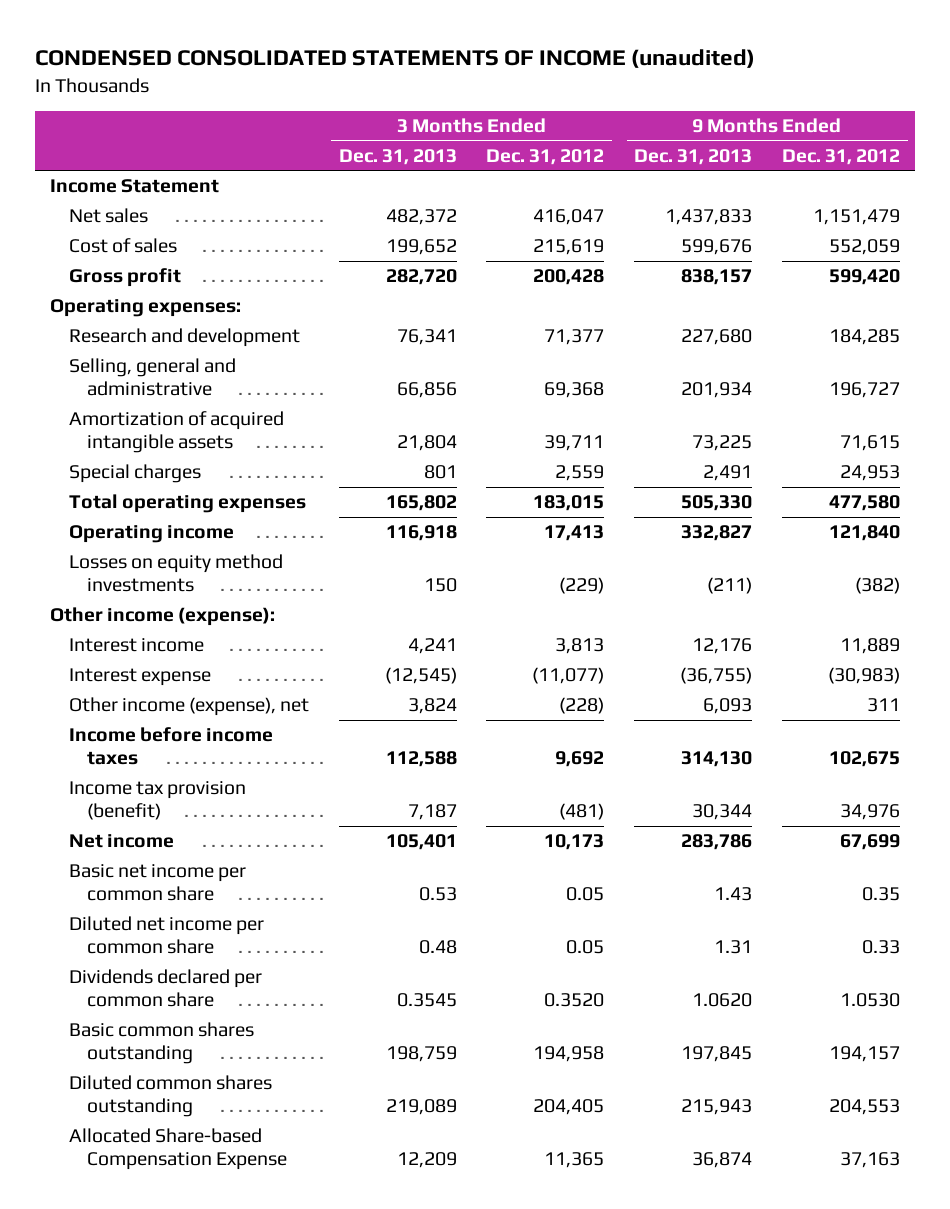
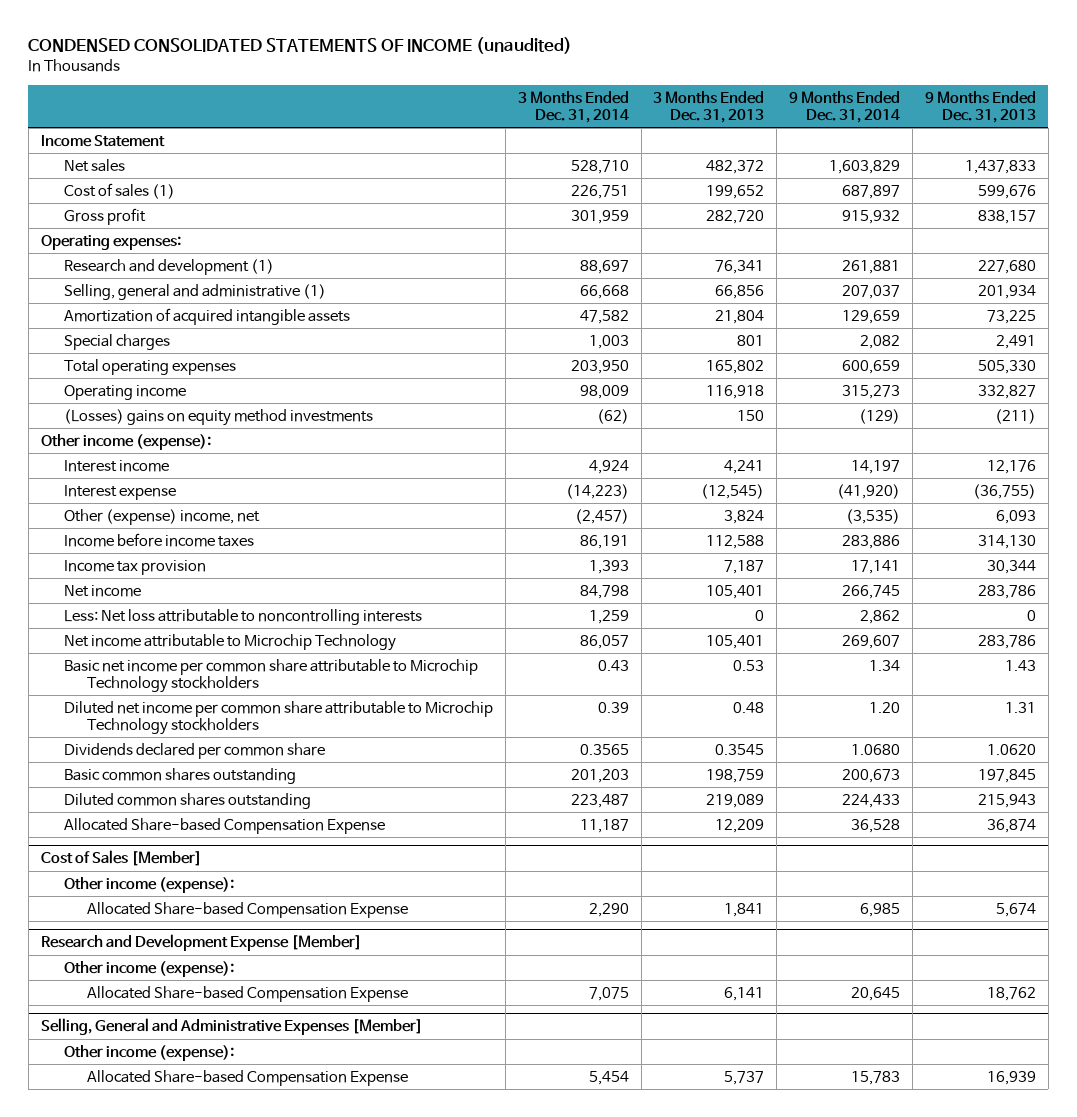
[486,148,605,165] Dec. 31, 2012 -> none
[782,148,901,165] Dec. 31, 2012 -> none
none -> [517,91,629,124] 3 Months Ended Dec. 31, 2014
none -> [789,91,901,124] 9 Months Ended Dec. 31, 2014
[68,238,177,254] Cost of sales -> [63,182,175,199] Cost of sales (1)
[68,328,300,348] Research and development -> [63,258,274,275] Research and development (1)
[68,358,236,397] Selling, general and administrative -> [63,283,326,300] Selling, general and administrative (1)
[68,554,283,593] Losses on equity method investments -> [63,408,373,426] (Losses) gains on equity method investments
[68,697,309,717] Other income (expense), net -> [63,508,260,525] Other (expense) income, net
[68,781,246,821] Income tax provision (benefit) -> [63,559,206,575] Income tax provision
none -> [63,608,422,625] Less: Net loss attributable to noncontrolling interests
none -> [63,633,396,651] Net income attributable to Microchip Technology
[68,864,246,902] Basic net income per common share -> [63,658,478,693] Basic net income per common share attributable to Microchip Technology stockholders
[68,916,264,955] Diluted net income per common share -> [63,700,493,735] Diluted net income per common share attributable to Microchip Technology stockholders
none -> [40,850,202,867] Cost of Sales [Member]
none -> [63,876,234,893] Other income (expense):
none -> [87,901,409,918] Allocated Share-based Compensation Expense
none -> [40,934,362,952] Research and Development Expense [Member]
none -> [63,960,234,977] Other income (expense):
none -> [87,985,409,1002] Allocated Share-based Compensation Expense
none -> [40,1018,423,1036] Selling, General and Administrative Expenses [Member]
none -> [63,1044,234,1061] Other income (expense):
none -> [87,1069,409,1086] Allocated Share-based Compensation Expense

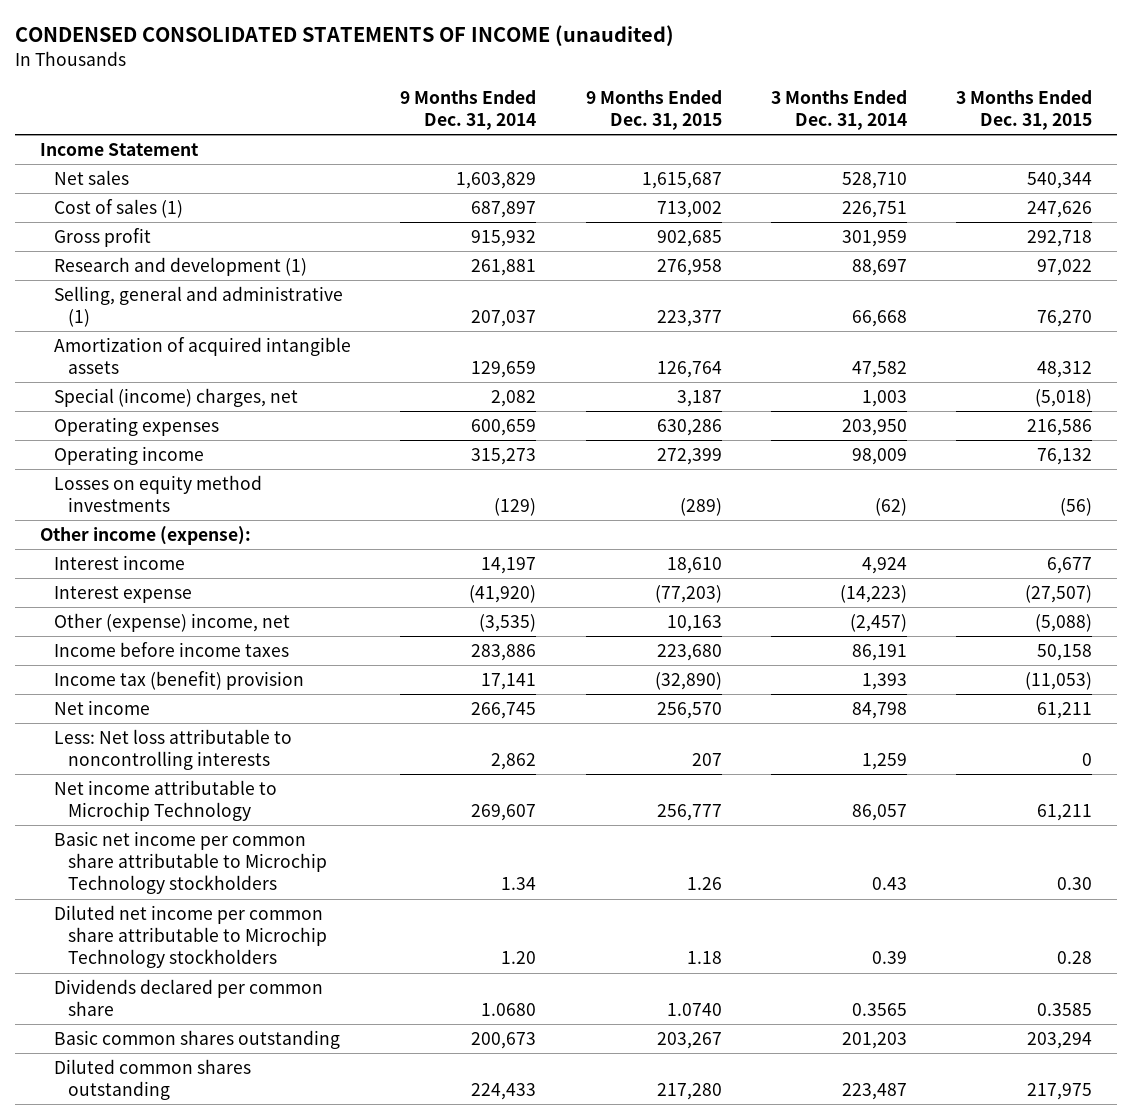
[653,91,765,124] 3 Months Ended Dec. 31, 2013 -> none
[924,91,1036,124] 9 Months Ended Dec. 31, 2013 -> none
none -> [585,89,722,130] 9 Months Ended Dec. 31, 2015
none -> [956,89,1093,130] 3 Months Ended Dec. 31, 2015
[40,234,181,250] Operating expenses: -> none
[63,333,170,350] Special charges -> [54,387,299,407] Special (income) charges, net
[63,358,236,375] Total operating expenses -> [54,416,220,436] Operating expenses
[63,408,373,426] (Losses) gains on equity method investments -> [54,474,263,513] Losses on equity method investments
[63,559,206,575] Income tax provision -> [54,670,305,690] Income tax (benefit) provision
[63,817,385,834] Allocated Share-based Compensation Expense -> none
[40,850,202,867] Cost of Sales [Member] -> none
[63,876,234,893] Other income (expense): -> none
[87,901,409,918] Allocated Share-based Compensation Expense -> none
[40,934,362,952] Research and Development Expense [Member] -> none
[63,960,234,977] Other income (expense): -> none
[87,985,409,1002] Allocated Share-based Compensation Expense -> none
[40,1018,423,1036] Selling, General and Administrative Expenses [Member] -> none
[63,1044,234,1061] Other income (expense): -> none
[87,1069,409,1086] Allocated Share-based Compensation Expense -> none

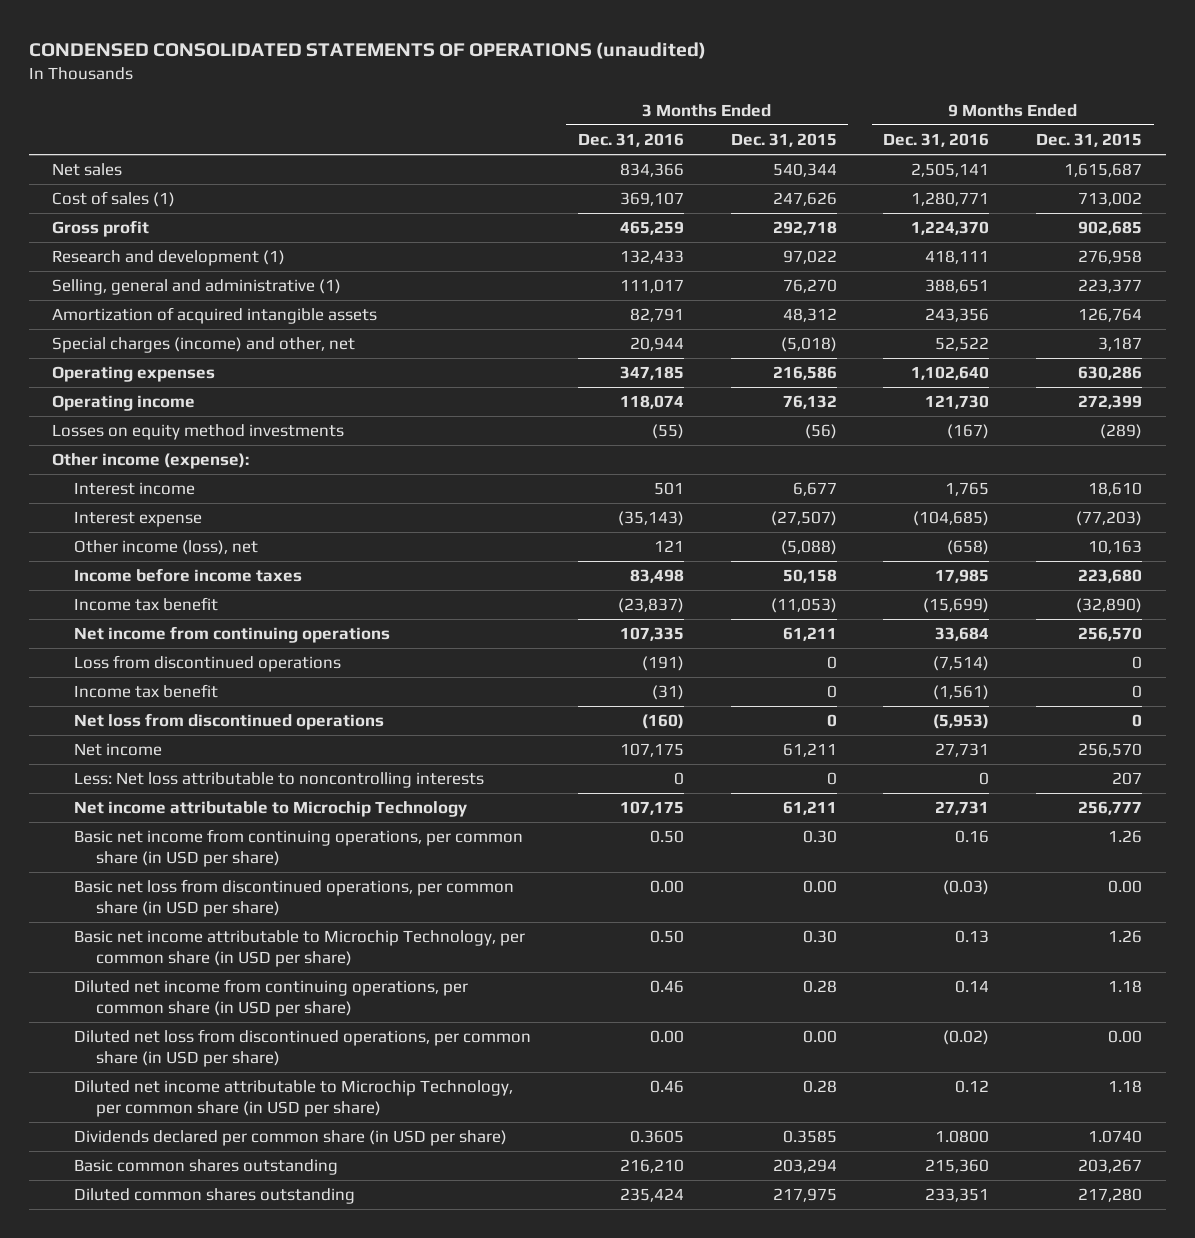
[15,25,675,47] CONDENSED CONSOLIDATED STATEMENTS OF INCOME (unaudited) -> [29,41,707,59] CONDENSED CONSOLIDATED STATEMENTS OF OPERATIONS (unaudited)
[400,89,537,130] 9 Months Ended Dec. 31, 2014 -> none
[770,89,907,130] 3 Months Ended Dec. 31, 2014 -> none
none -> [578,133,685,148] Dec. 31, 2016
none -> [883,133,990,148] Dec. 31, 2016
[40,142,200,156] Income Statement -> none
[54,387,299,407] Special (income) charges, net -> [52,337,356,354] Special charges (income) and other, net
[54,612,291,632] Other (expense) income, net -> [74,540,259,556] Other income (loss), net
[54,670,305,690] Income tax (benefit) provision -> [74,597,219,612] Income tax benefit
none -> [74,626,391,644] Net income from continuing operations
none -> [74,655,342,673] Loss from discontinued operations
none -> [74,684,219,699] Income tax benefit
none -> [74,713,385,731] Net loss from discontinued operations
none -> [74,829,524,868] Basic net income from continuing operations, per common share (in USD per share)
none -> [74,879,515,918] Basic net loss from discontinued operations, per common share (in USD per share)
[54,830,328,895] Basic net income per common share attributable to Microchip Technology stockholders -> [74,930,526,968] Basic net income attributable to Microchip Technology, per common share (in USD per share)
none -> [74,979,469,1018] Diluted net income from continuing operations, per common share (in USD per share)
none -> [74,1029,532,1068] Diluted net loss from discontinued operations, per common share (in USD per share)
[54,904,328,969] Diluted net income per common share attributable to Microchip Technology stockholders -> [74,1080,514,1118] Diluted net income attributable to Microchip Technology, per common share (in USD per share)
[54,978,324,1017] Dividends declared per common share -> [74,1130,508,1147] Dividends declared per common share (in USD per share)

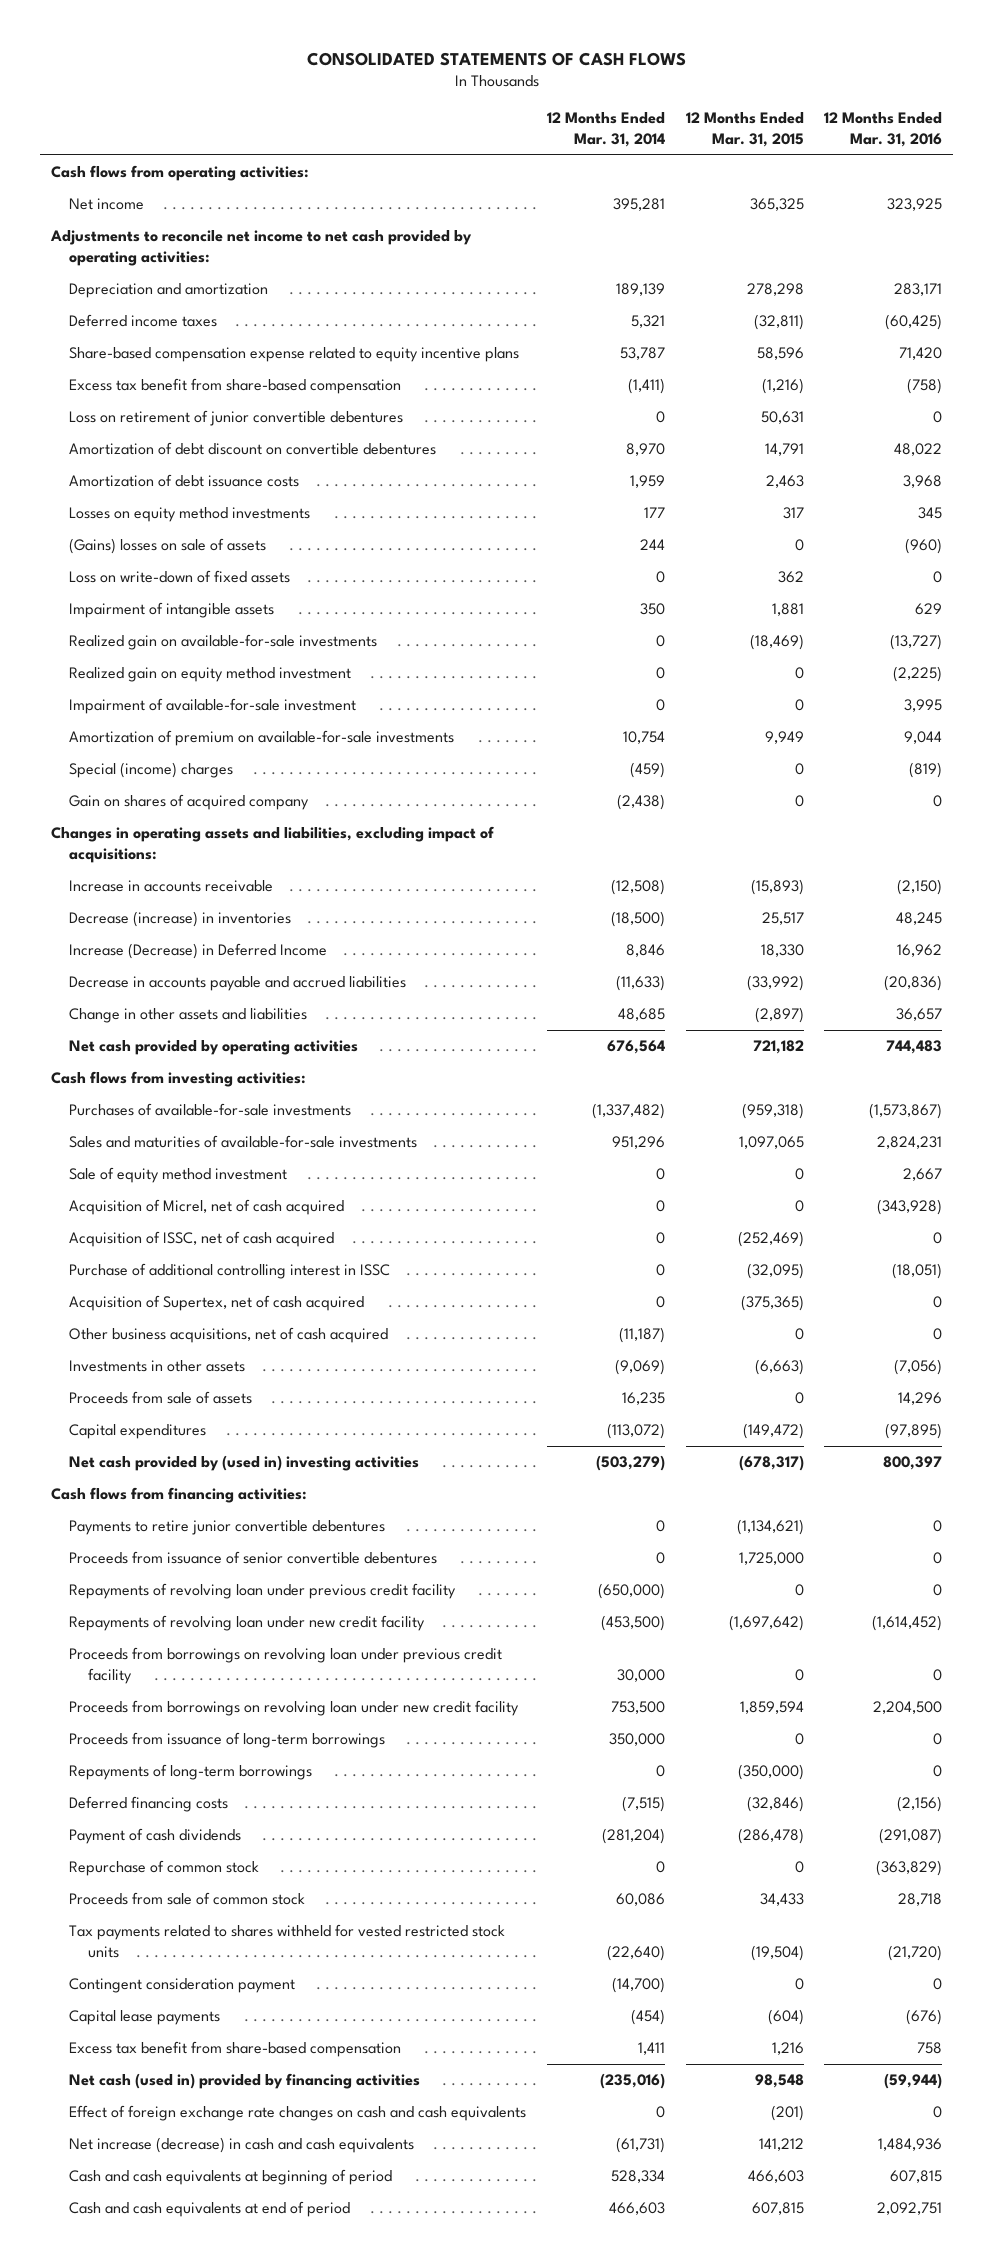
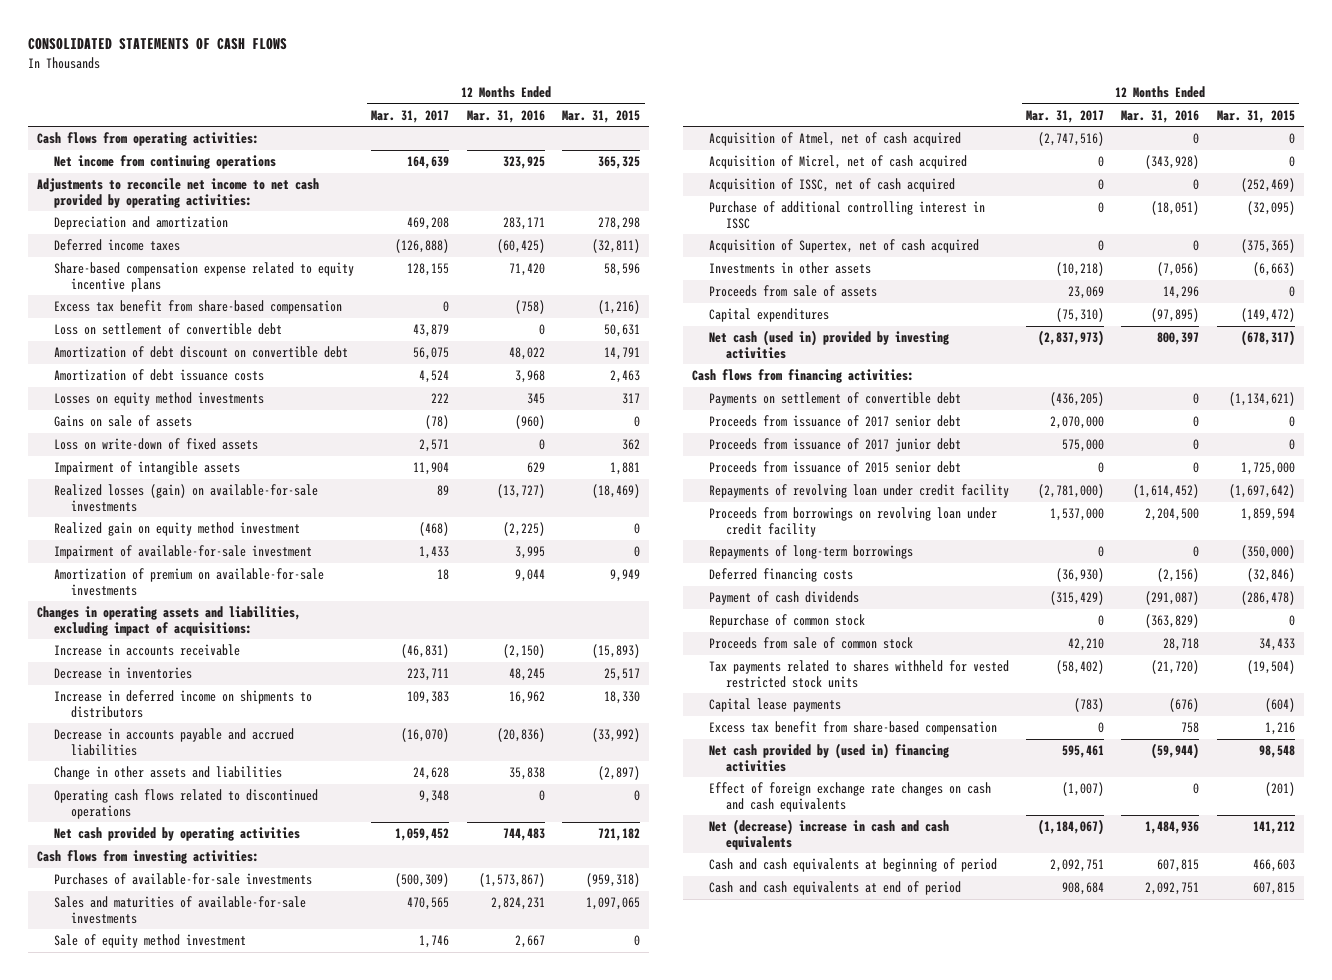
[546,112,665,147] 12 Months Ended Mar. 31, 2014 -> none
none -> [371,109,450,123] Mar. 31, 2017
[69,198,145,211] Net income -> [54,155,277,170] Net income from continuing operations
[69,410,404,427] Loss on retirement of junior convertible debentures -> [54,323,283,336] Loss on settlement of convertible debt
[69,442,437,456] Amortization of debt discount on convertible debentures -> [54,346,349,359] Amortization of debt discount on convertible debt
[69,538,267,555] (Gains) losses on sale of assets -> [54,415,193,428] Gains on sale of assets
[69,634,378,651] Realized gain on available-for-sale investments -> [54,484,319,512] Realized losses (gain) on available-for-sale investments
[69,762,234,779] Special (income) charges -> none
[69,794,310,811] Gain on shares of acquired company -> none
[69,911,292,928] Decrease (increase) in inventories -> [54,667,193,680] Decrease in inventories
[69,943,328,960] Increase (Decrease) in Deferred Income -> [54,690,313,718] Increase in deferred income on shipments to distributors
[896,1008,943,1022] 36,657 -> [508,767,545,781] 35,838
none -> [54,789,319,819] Operating cash flows related to discontinued operations
none -> [708,132,961,147] Acquisition of Atmel, net of cash acquired
[69,1327,389,1344] Other business acquisitions, net of cash acquired -> none
[69,1455,420,1472] Net cash provided by (used in) investing activities -> [708,330,949,359] Net cash (used in) provided by investing activities
[69,1583,457,1600] Repayments of revolving loan under previous credit facility -> none
[69,1647,503,1684] Proceeds from borrowings on revolving loan under previous credit facility -> none
[69,1732,386,1749] Proceeds from issuance of long-term borrowings -> none
[69,1520,386,1536] Payments to retire junior convertible debentures -> [708,392,961,407] Payments on settlement of convertible debt
none -> [708,415,961,428] Proceeds from issuance of 2017 senior debt
none -> [708,438,961,453] Proceeds from issuance of 2017 junior debt
[69,1551,438,1565] Proceeds from issuance of senior convertible debentures -> [708,461,961,474] Proceeds from issuance of 2015 senior debt
[69,1615,426,1632] Repayments of revolving loan under new credit facility -> [708,484,1009,499] Repayments of revolving loan under credit facility
[69,1700,520,1717] Proceeds from borrowings on revolving loan under new credit facility -> [708,507,997,537] Proceeds from borrowings on revolving loan under credit facility
[69,1978,296,1994] Contingent consideration payment -> none
[69,2073,421,2090] Net cash (used in) provided by financing activities -> [708,743,949,772] Net cash provided by (used in) financing activities
[69,2137,415,2154] Net increase (decrease) in cash and cash equivalents -> [708,819,949,850] Net (decrease) increase in cash and cash equivalents

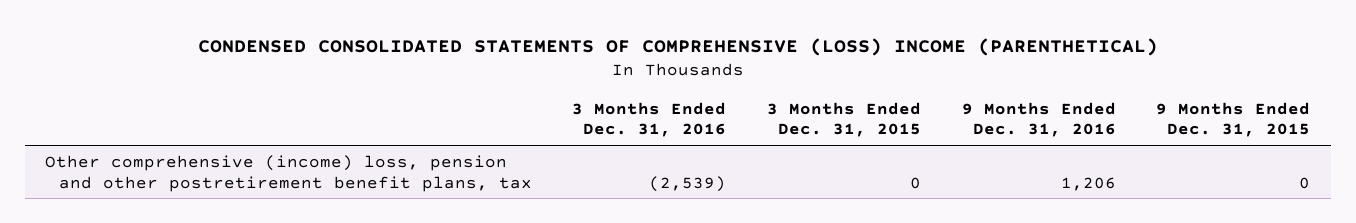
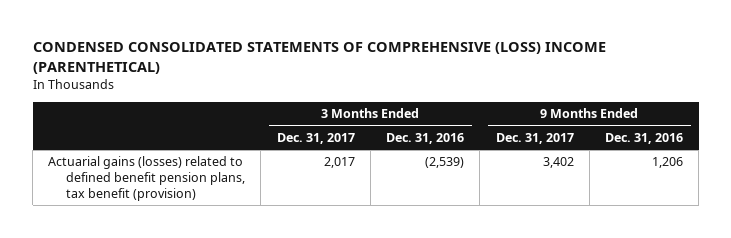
[767,101,922,138] 3 Months Ended Dec. 31, 2015 -> none
[1156,101,1311,138] 9 Months Ended Dec. 31, 2015 -> none
none -> [276,133,355,145] Dec. 31, 2017
none -> [495,133,574,145] Dec. 31, 2017
[45,155,532,192] Other comprehensive (income) loss, pension and other postretirement benefit plans, tax -> [48,156,246,202] Actuarial gains (losses) related to defined benefit pension plans, tax benefit (provision)

